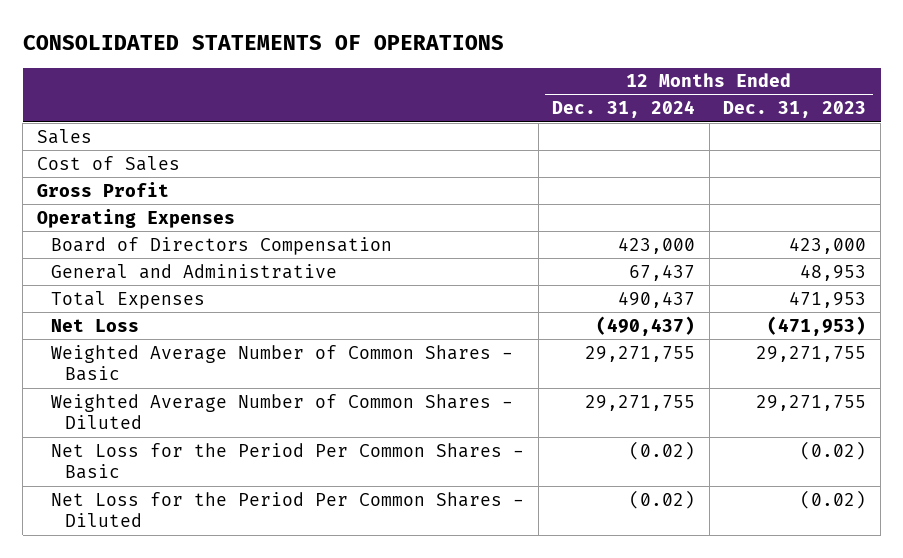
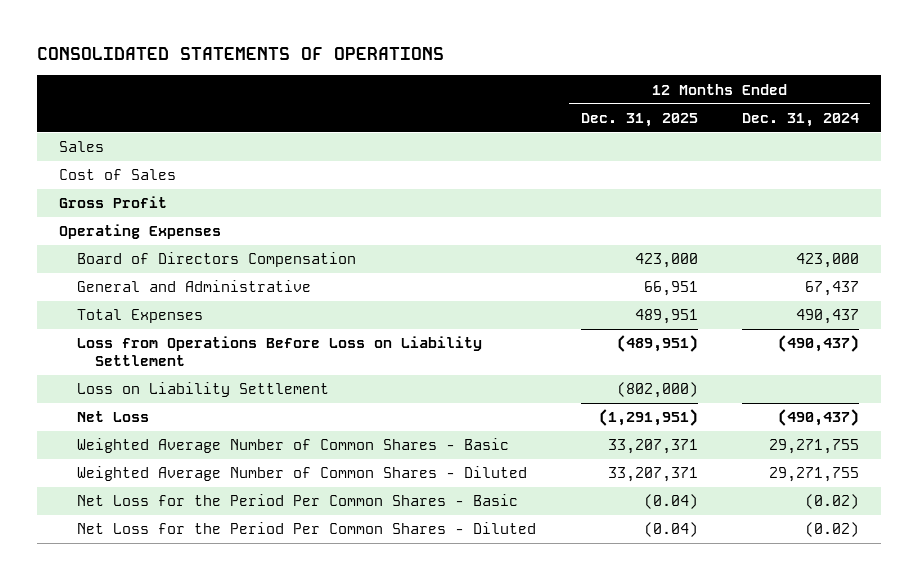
[723,101,867,119] Dec. 31, 2023 -> none
none -> [580,112,698,127] Dec. 31, 2025
none -> [77,336,483,367] Loss from Operations Before Loss on Liability Settlement
none -> [77,382,330,398] Loss on Liability Settlement

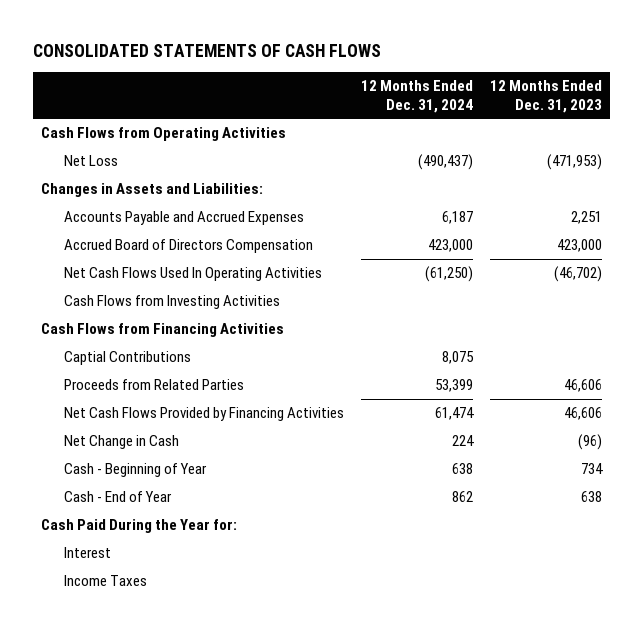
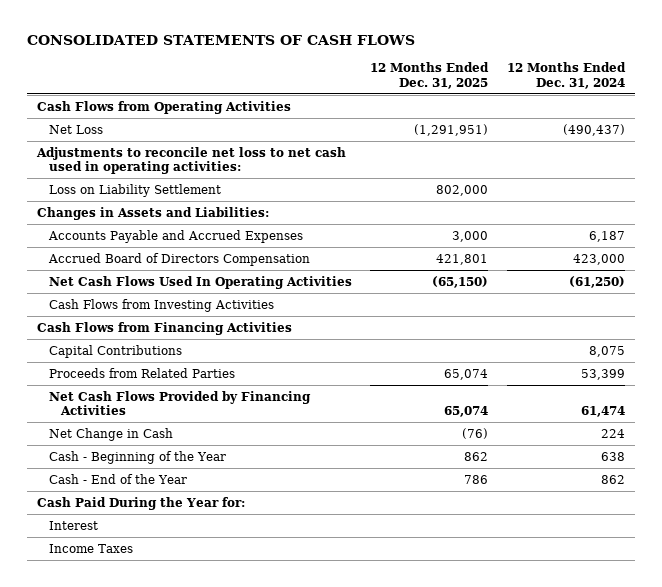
[489,79,602,113] 12 Months Ended Dec. 31, 2023 -> none
none -> [370,62,490,89] 12 Months Ended Dec. 31, 2025
none -> [35,146,346,174] Adjustments to reconcile net loss to net cash used in operating activities:
none -> [48,183,221,197] Loss on Liability Settlement
[64,351,192,366] Captial Contributions -> [48,344,182,358] Capital Contributions
[64,463,208,478] Cash - Beginning of Year -> [48,450,226,464] Cash - Beginning of the Year
[64,491,173,503] Cash - End of Year -> [48,473,187,484] Cash - End of the Year

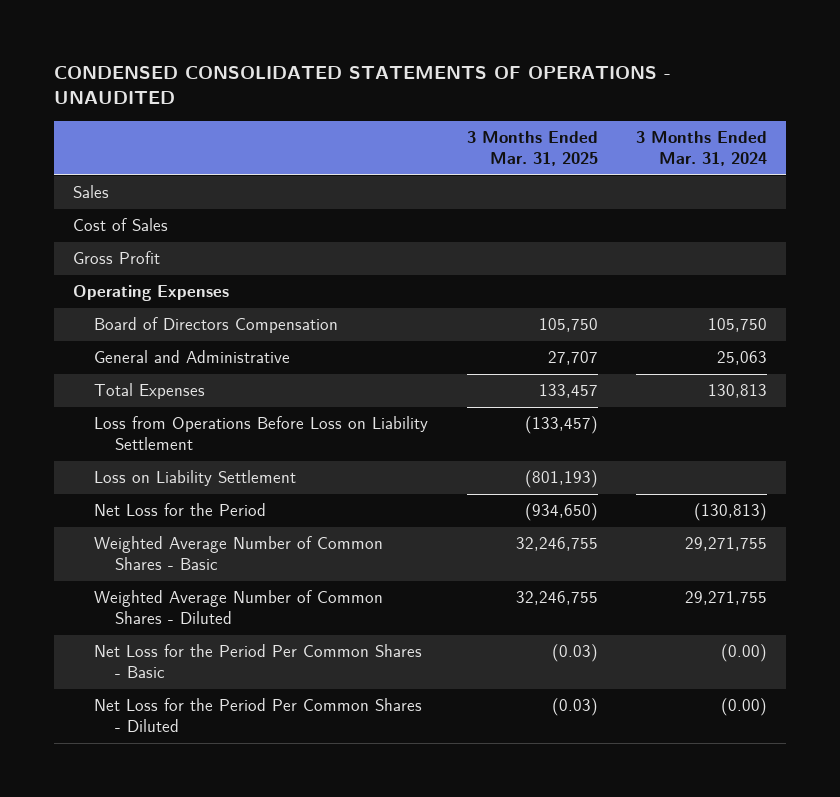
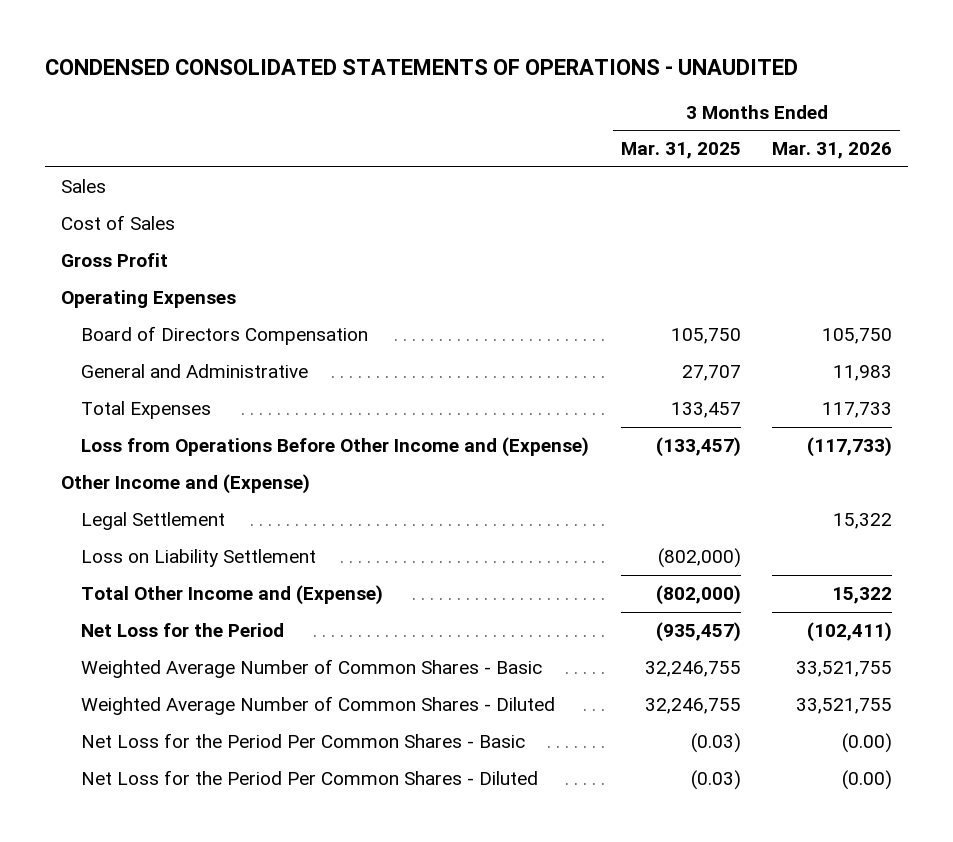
[636,131,768,167] 3 Months Ended Mar. 31, 2024 -> none
none -> [772,142,893,160] Mar. 31, 2026
[94,416,429,451] Loss from Operations Before Loss on Liability Settlement -> [81,437,590,458] Loss from Operations Before Other Income and (Expense)
none -> [60,474,310,495] Other Income and (Expense)
none -> [81,512,226,531] Legal Settlement
[524,470,598,489] (801,193) -> [657,548,741,569] (802,000)
none -> [81,585,384,606] Total Other Income and (Expense)
[524,503,598,522] (934,650) -> [655,622,741,643] (935,457)

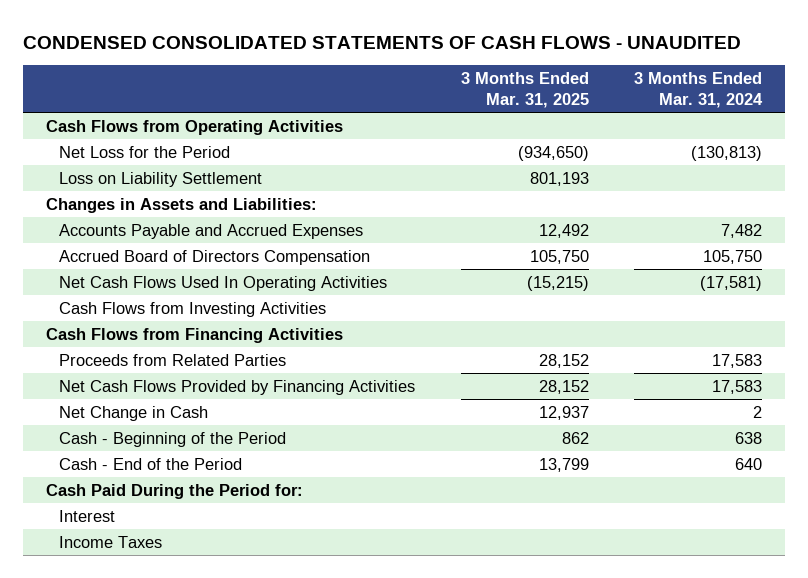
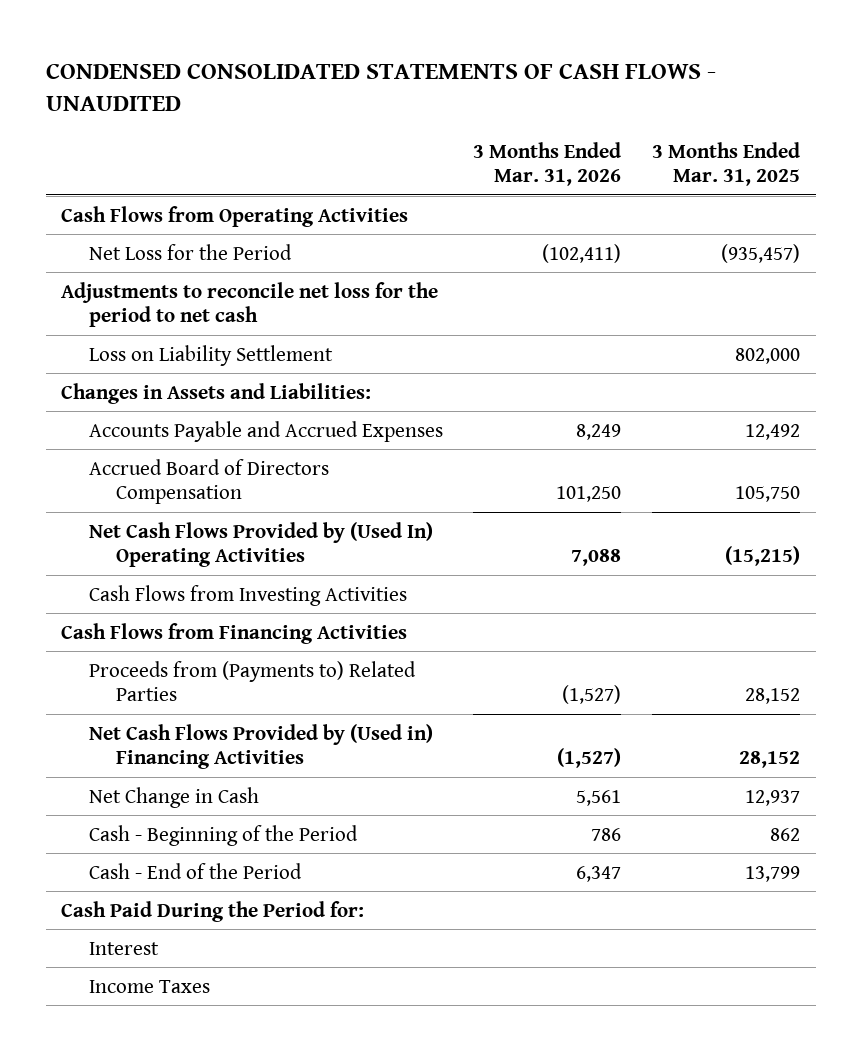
[634,71,764,109] 3 Months Ended Mar. 31, 2024 -> none
none -> [473,142,622,187] 3 Months Ended Mar. 31, 2026
[517,145,589,161] (934,650) -> [721,243,801,263] (935,457)
none -> [61,281,439,327] Adjustments to reconcile net loss for the period to net cash
[529,171,589,186] 801,193 -> [735,347,801,364] 802,000
[59,275,388,291] Net Cash Flows Used In Operating Activities -> [88,521,433,567] Net Cash Flows Provided by (Used In) Operating Activities
[59,353,287,366] Proceeds from Related Parties -> [88,660,416,701] Proceeds from (Payments to) Related Parties
[59,379,416,395] Net Cash Flows Provided by Financing Activities -> [88,723,433,769] Net Cash Flows Provided by (Used in) Financing Activities

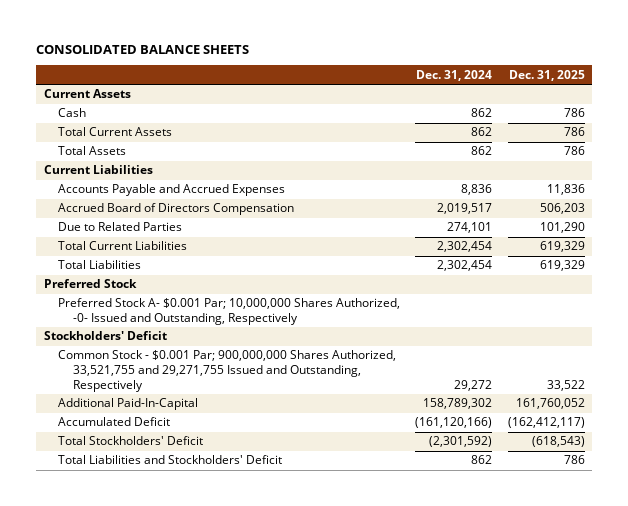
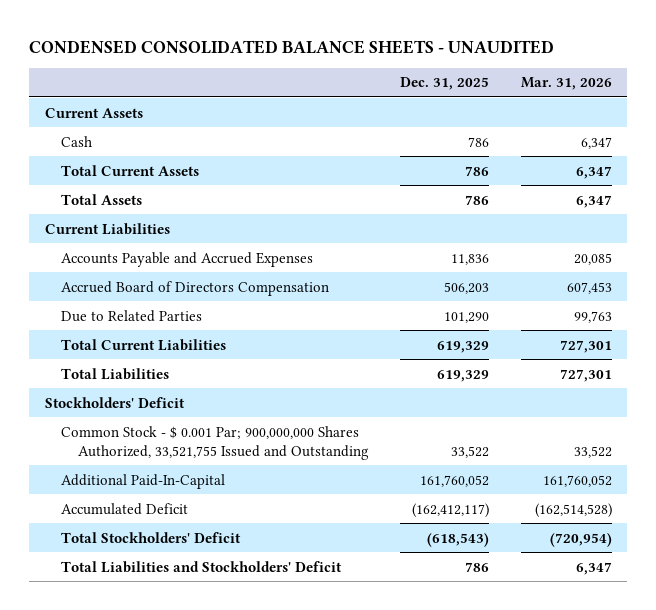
[36,44,250,54] CONSOLIDATED BALANCE SHEETS -> [28,39,554,54] CONDENSED CONSOLIDATED BALANCE SHEETS - UNAUDITED
[416,69,493,81] Dec. 31, 2024 -> none
none -> [520,77,612,91] Mar. 31, 2026
[43,279,137,289] Preferred Stock -> none
[58,298,401,326] Preferred Stock A- $0.001 Par; 10,000,000 Shares Authorized, -0- Issued and Outstanding, Respectively -> none
[58,350,397,392] Common Stock - $0.001 Par; 900,000,000 Shares Authorized, 33,521,755 and 29,271,755 Issued and Outstanding, Respectively -> [61,425,369,460] Common Stock - $ 0.001 Par; 900,000,000 Shares Authorized, 33,521,755 Issued and Outstanding

